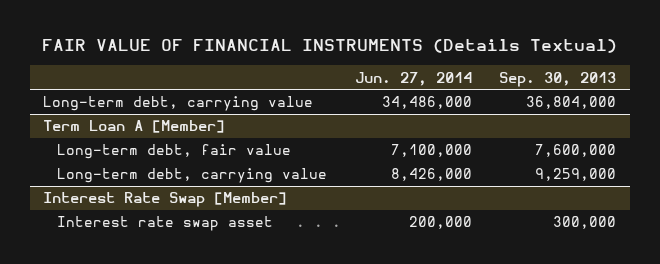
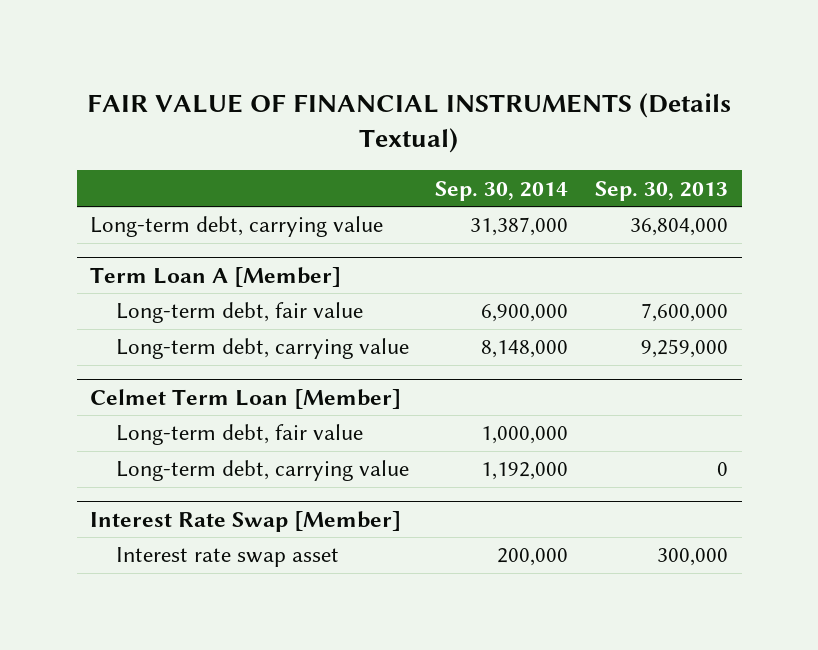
[354,71,472,86] Jun. 27, 2014 -> none
none -> [435,180,569,201] Sep. 30, 2014
none -> [89,388,401,409] Celmet Term Loan [Member]
none -> [115,424,363,446] Long-term debt, fair value
none -> [115,460,409,482] Long-term debt, carrying value

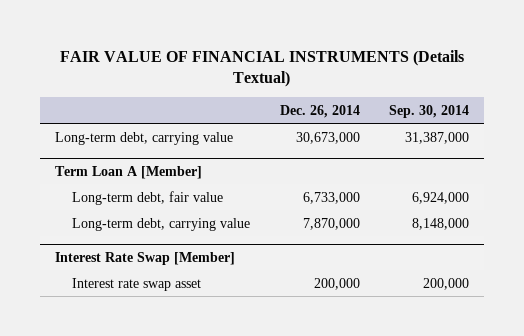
[595,180,729,201] Sep. 30, 2013 -> none
none -> [279,104,360,118] Dec. 26, 2014
[481,304,569,323] 6,900,000 -> [412,191,470,204] 6,924,000
[89,388,401,409] Celmet Term Loan [Member] -> none
[115,424,363,446] Long-term debt, fair value -> none
[115,460,409,482] Long-term debt, carrying value -> none

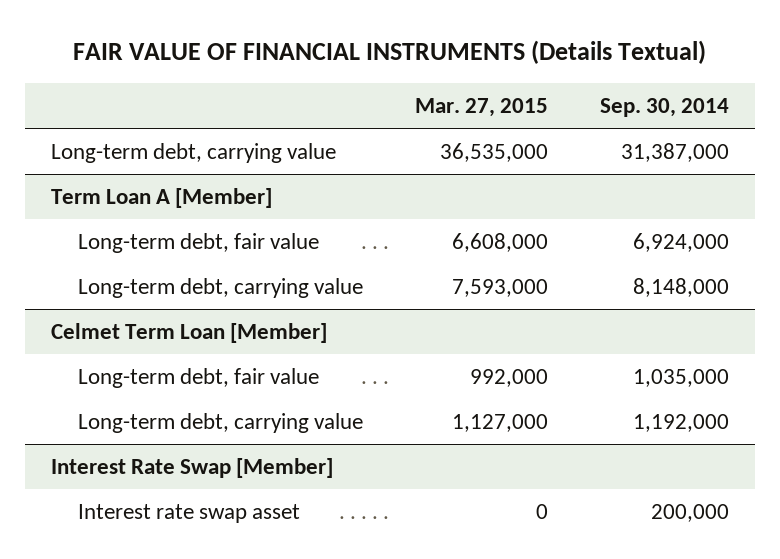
[279,104,360,118] Dec. 26, 2014 -> none
none -> [414,97,548,117] Mar. 27, 2015
none -> [51,323,328,344] Celmet Term Loan [Member]
none -> [77,368,319,389] Long-term debt, fair value
none -> [77,413,363,434] Long-term debt, carrying value

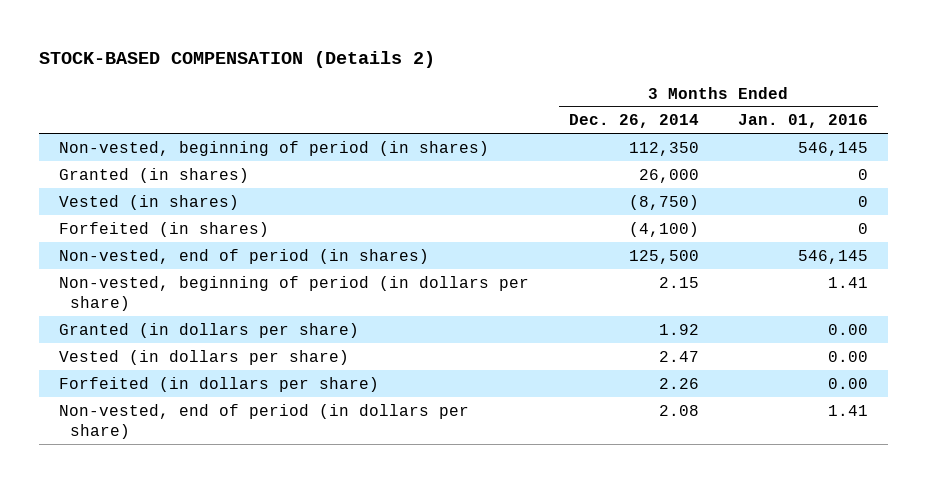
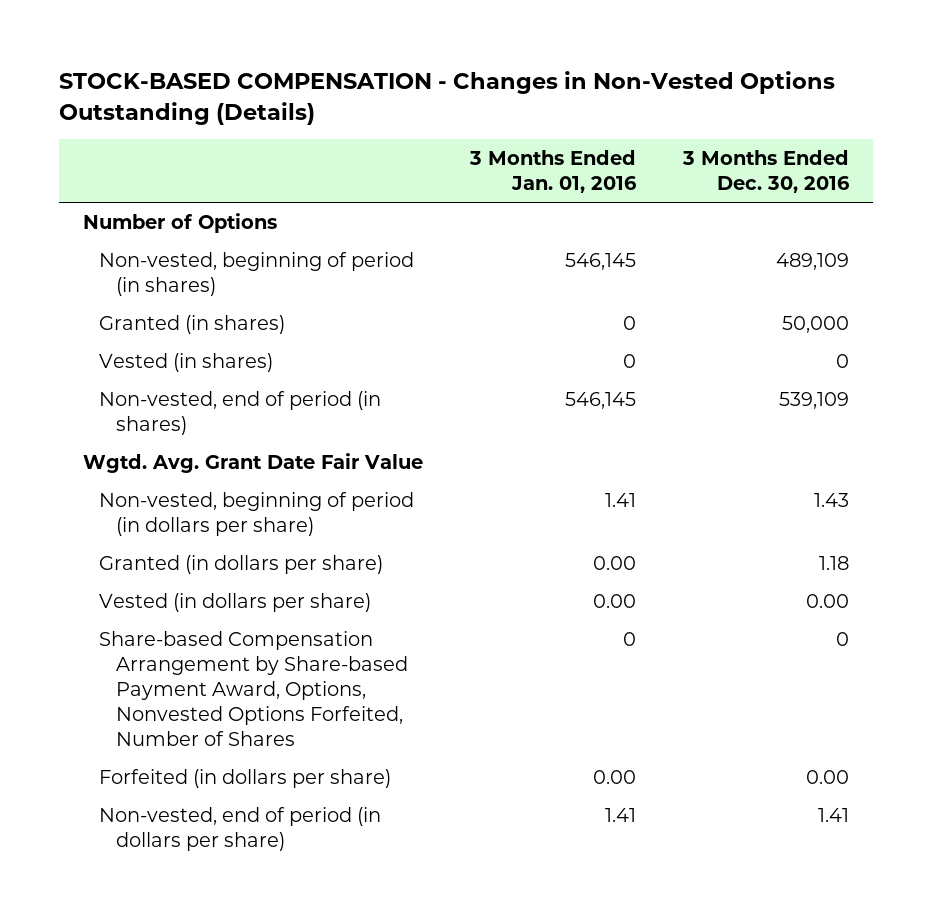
[38,50,435,68] STOCK-BASED COMPENSATION (Details 2) -> [58,71,835,125] STOCK-BASED COMPENSATION - Changes in Non-Vested Options Outstanding (Details)
[568,114,699,129] Dec. 26, 2014 -> none
none -> [682,150,851,194] 3 Months Ended Dec. 30, 2016
none -> [82,213,277,234] Number of Options
[58,221,269,237] Forfeited (in shares) -> none
none -> [82,453,423,474] Wgtd. Avg. Grant Date Fair Value
none -> [99,631,408,746] Share-based Compensation Arrangement by Share-based Payment Award, Options, Nonvested Options Forfeited, Number of Shares

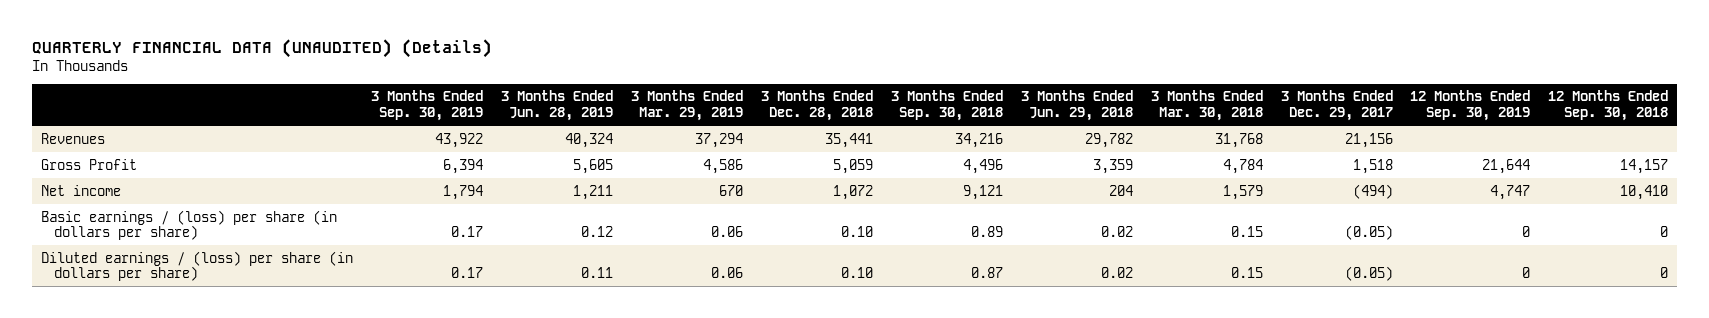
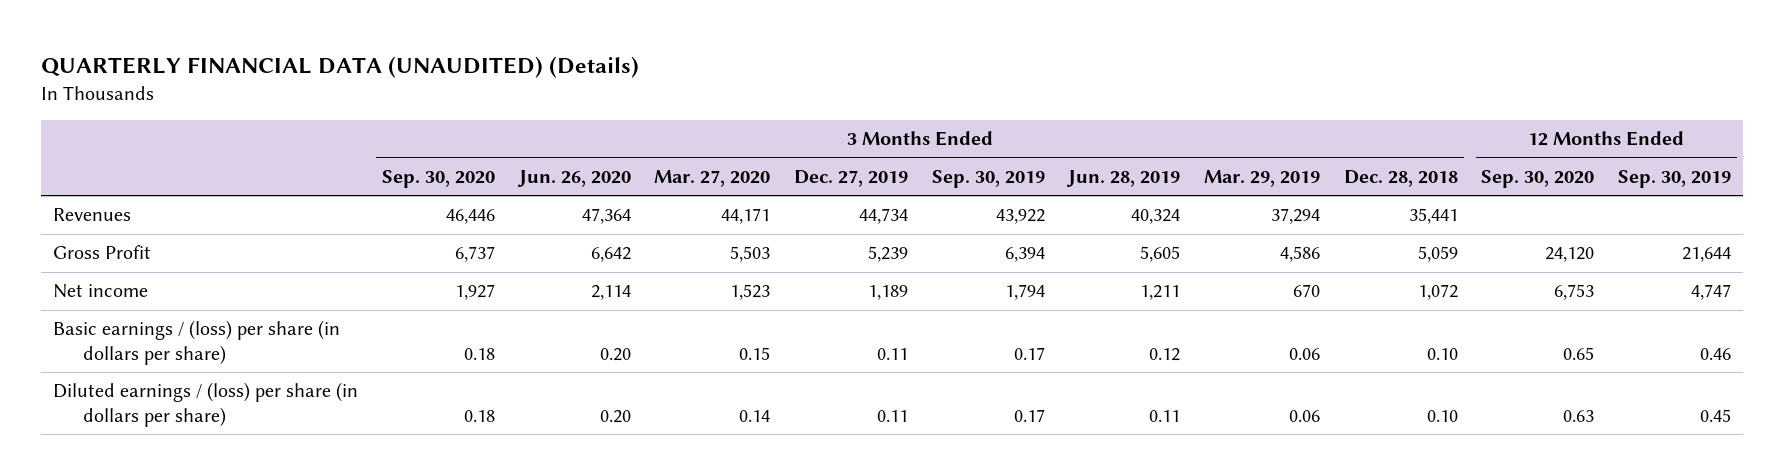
[890,90,1003,121] 3 Months Ended Sep. 30, 2018 -> none
[1020,90,1133,121] 3 Months Ended Jun. 29, 2018 -> none
[1150,90,1263,121] 3 Months Ended Mar. 30, 2018 -> none
[1280,90,1393,121] 3 Months Ended Dec. 29, 2017 -> none
[1548,90,1669,121] 12 Months Ended Sep. 30, 2018 -> none
none -> [381,169,495,188] Sep. 30, 2020
none -> [516,169,631,187] Jun. 26, 2020
none -> [654,169,771,187] Mar. 27, 2020
none -> [793,169,908,187] Dec. 27, 2019
none -> [1481,169,1595,188] Sep. 30, 2020
[1522,225,1531,237] 0 -> [1700,347,1732,360] 0.46
[1522,266,1531,278] 0 -> [1700,408,1732,422] 0.45

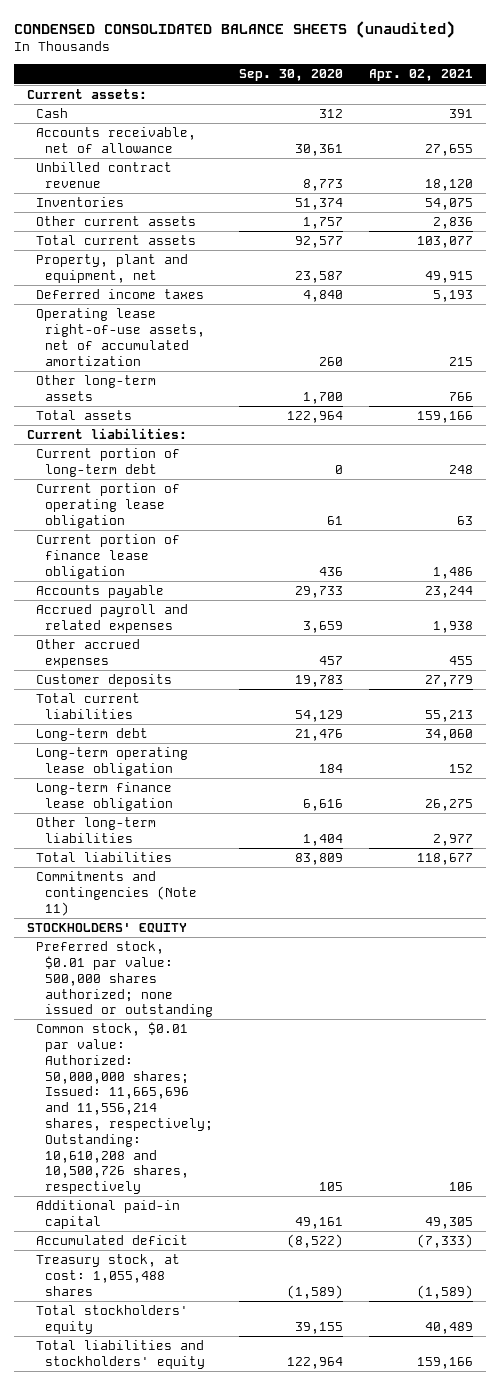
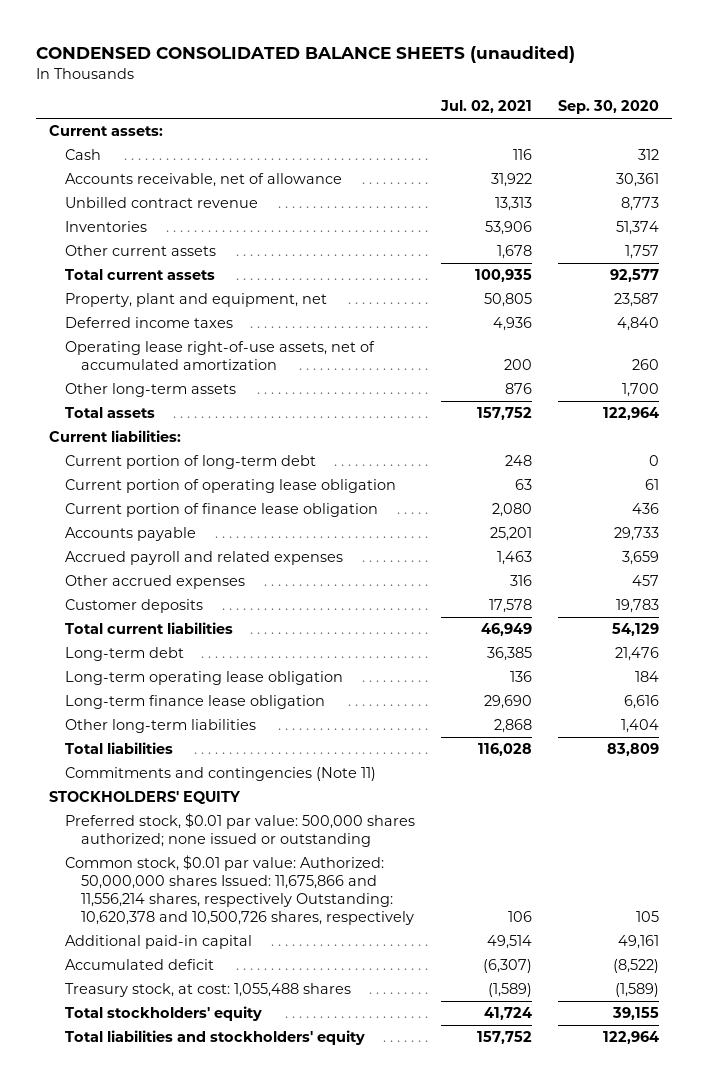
[369,69,474,82] Apr. 02, 2021 -> none
none -> [439,100,532,114] Jul. 02, 2021
[36,1022,214,1195] Common stock, $0.01 par value: Authorized: 50,000,000 shares; Issued: 11,665,696 and 11,556,214 shares, respectively; Outstanding: 10,610,208 and 10,500,726 shares, respectively -> [64,855,414,926] Common stock, $0.01 par value: Authorized: 50,000,000 shares Issued: 11,675,866 and 11,556,214 shares, respectively Outstanding: 10,620,378 and 10,500,726 shares, respectively

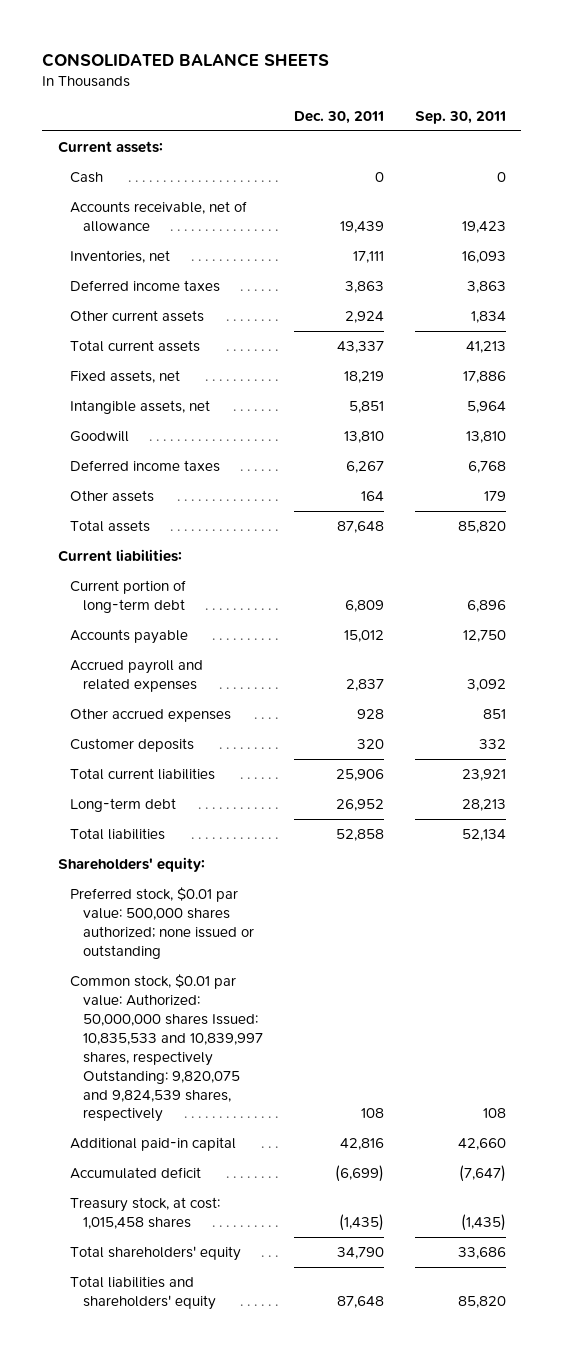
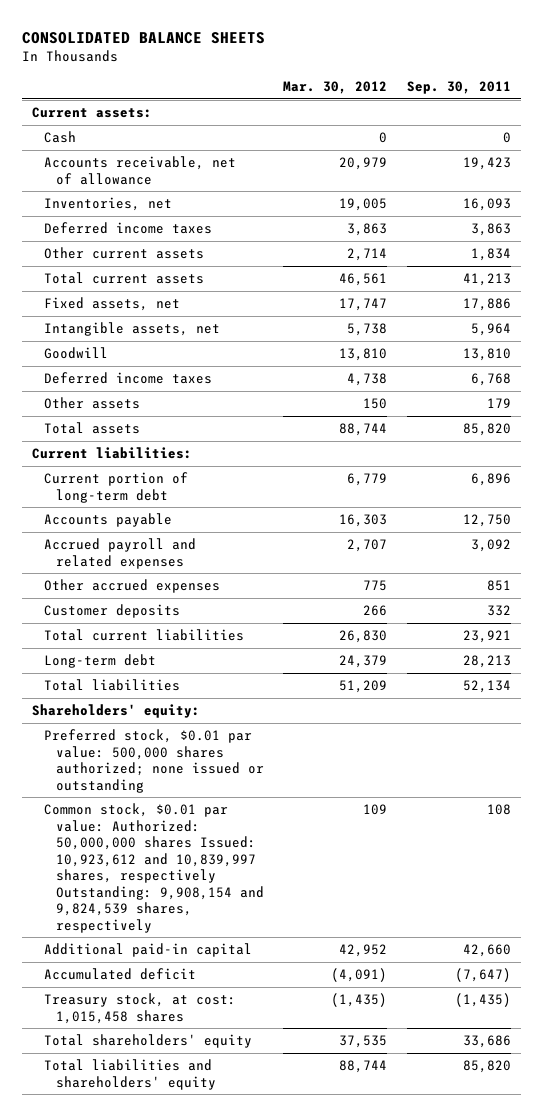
[293,110,384,124] Dec. 30, 2011 -> none
none -> [283,81,388,95] Mar. 30, 2012
[70,974,264,1123] Common stock, $0.01 par value: Authorized: 50,000,000 shares Issued: 10,835,533 and 10,839,997 shares, respectively Outstanding: 9,820,075 and 9,824,539 shares, respectively -> [43,802,264,933] Common stock, $0.01 par value: Authorized: 50,000,000 shares Issued: 10,923,612 and 10,839,997 shares, respectively Outstanding: 9,908,154 and 9,824,539 shares, respectively

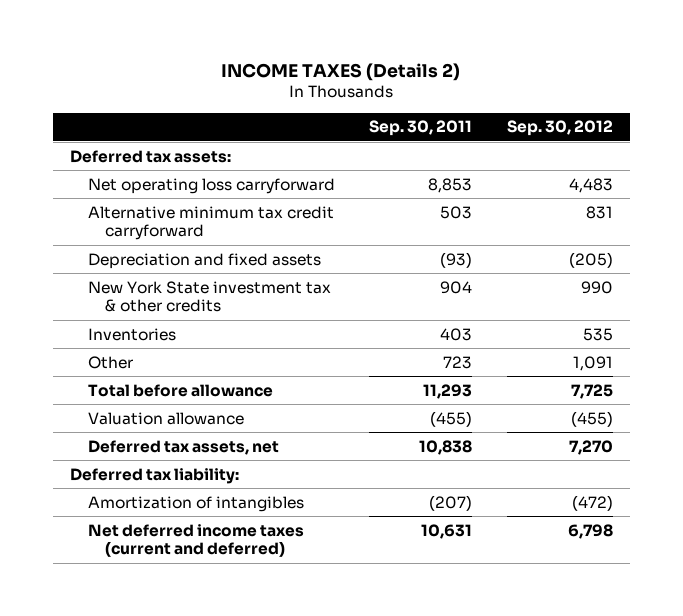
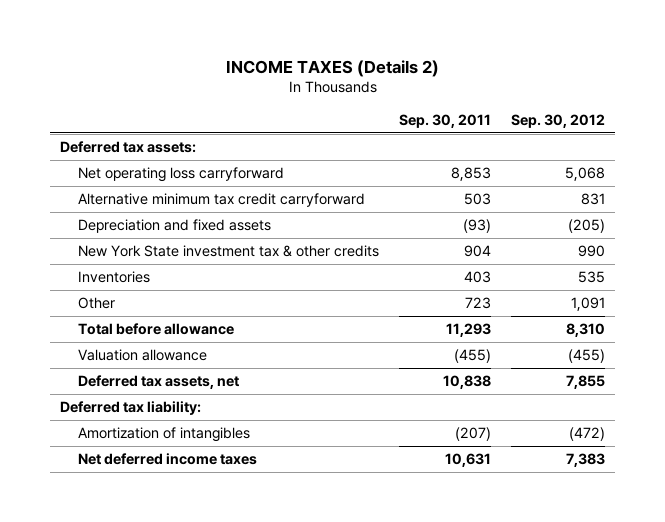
[569,177,614,193] 4,483 -> [565,167,606,182] 5,068
[571,383,614,399] 7,725 -> [566,323,606,338] 8,310
[569,439,614,455] 7,270 -> [566,375,606,390] 7,855
[87,523,304,558] Net deferred income taxes (current and deferred) -> [77,453,257,466] Net deferred income taxes
[568,523,614,539] 6,798 -> [566,453,606,468] 7,383

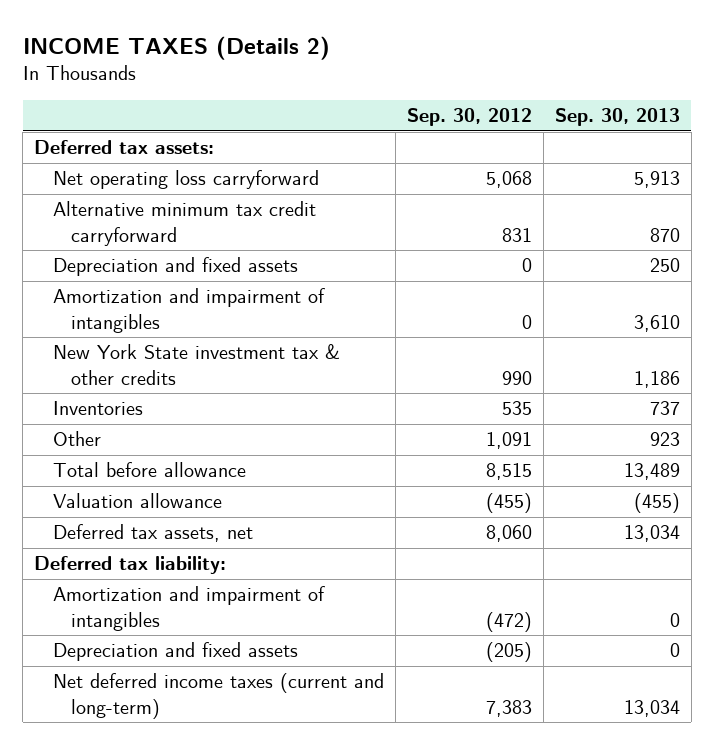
[398,113,491,128] Sep. 30, 2011 -> none
none -> [554,108,680,127] Sep. 30, 2013
none -> [52,257,298,277] Depreciation and fixed assets
none -> [52,288,325,333] Amortization and impairment of intangibles
[566,323,606,338] 8,310 -> [485,463,532,481] 8,515
[566,375,606,390] 7,855 -> [485,525,532,543] 8,060
[77,427,250,443] Amortization of intangibles -> [52,586,325,631] Amortization and impairment of intangibles
[77,219,271,234] Depreciation and fixed assets -> [52,642,298,662] Depreciation and fixed assets
[77,453,257,466] Net deferred income taxes -> [52,673,384,719] Net deferred income taxes (current and long-term)

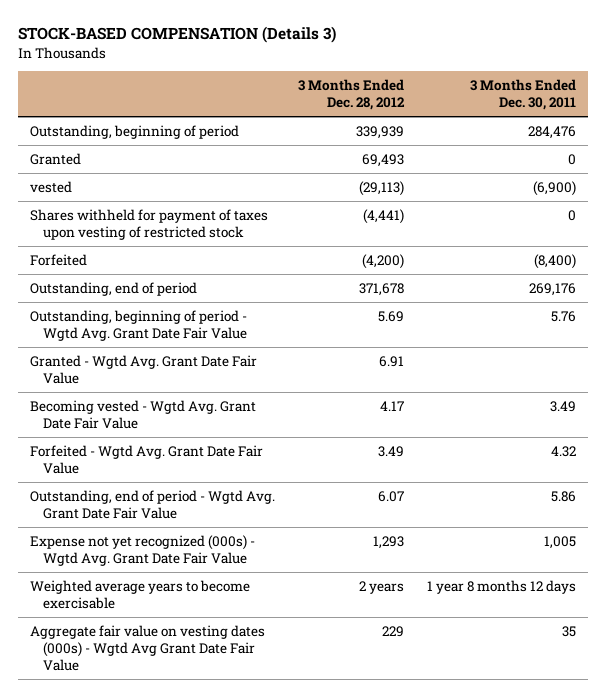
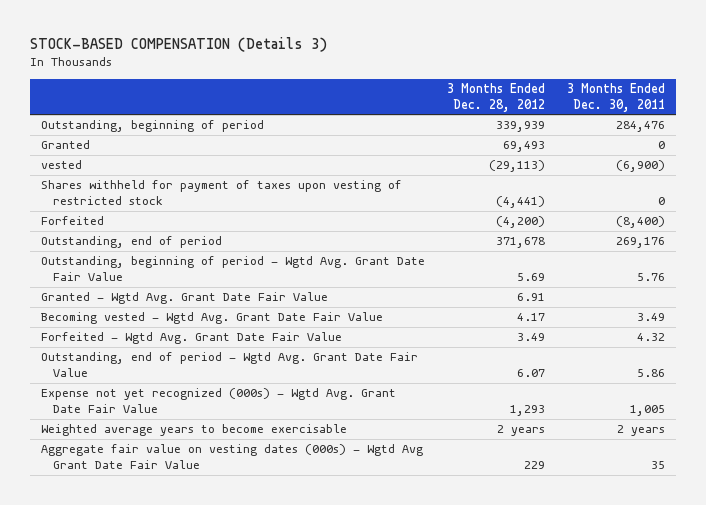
[427,579,577,594] 1 year 8 months 12 days -> [617,425,666,437] 2 years

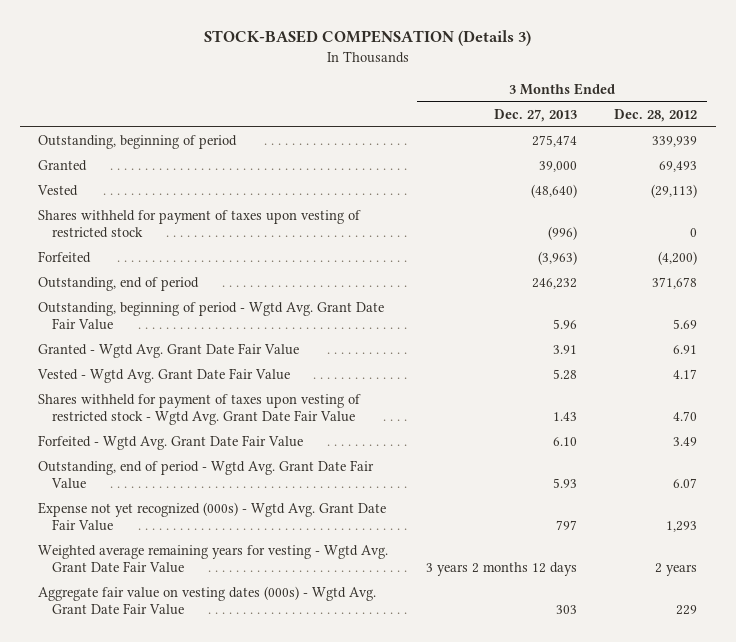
[567,82,666,112] 3 Months Ended Dec. 30, 2011 -> none
none -> [493,108,577,122] Dec. 27, 2013
[40,160,82,170] vested -> [37,185,79,197] Vested
[495,196,545,209] (4,441) -> [690,228,698,238] 0
[40,312,383,325] Becoming vested - Wgtd Avg. Grant Date Fair Value -> [37,368,291,384] Vested - Wgtd Avg. Grant Date Fair Value
none -> [38,394,362,426] Shares withheld for payment of taxes upon vesting of restricted stock - Wgtd Avg. Grant Date Fair Value
[40,424,347,437] Weighted average years to become exercisable -> none
none -> [38,545,389,574] Weighted average remaining years for vesting - Wgtd Avg. Grant Date Fair Value
[40,444,423,470] Aggregate fair value on vesting dates (000s) - Wgtd Avg Grant Date Fair Value -> [38,586,377,616] Aggregate fair value on vesting dates (000s) - Wgtd Avg. Grant Date Fair Value

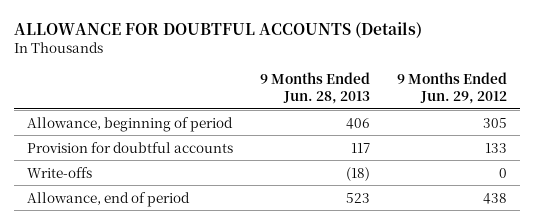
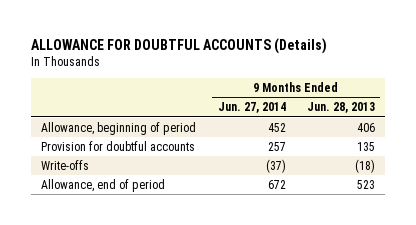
[396,72,507,104] 9 Months Ended Jun. 29, 2012 -> none
none -> [217,102,286,114] Jun. 27, 2014
[351,142,371,153] 117 -> [356,141,375,151] 135

